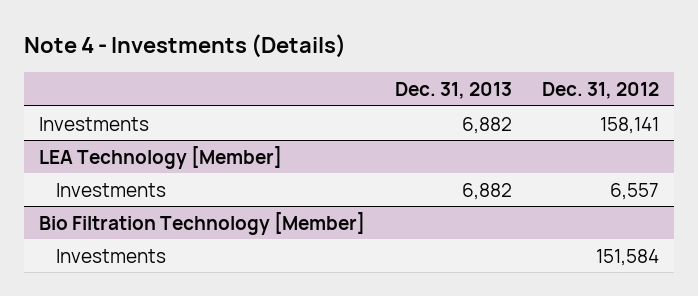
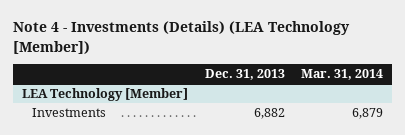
[23,34,346,59] Note 4 - Investments (Details) -> [13,21,351,54] Note 4 - Investments (Details) (LEA Technology [Member])
[542,81,660,99] Dec. 31, 2012 -> none
none -> [301,68,384,80] Mar. 31, 2014
[38,116,149,131] Investments -> none
[38,211,365,235] Bio Filtration Technology [Member] -> none
[55,248,166,263] Investments -> none

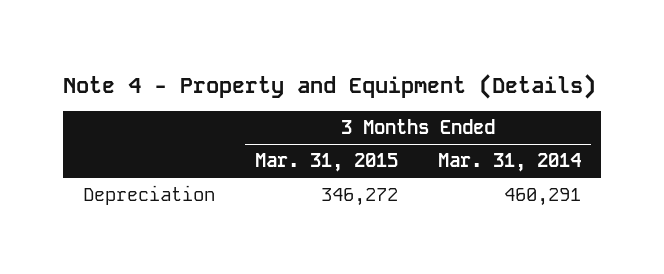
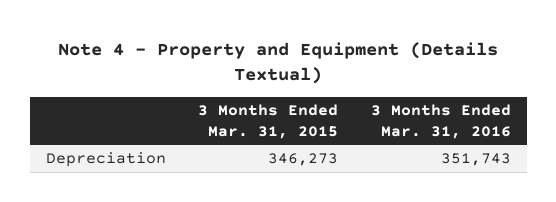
[63,73,597,99] Note 4 - Property and Equipment (Details) -> [58,42,499,85] Note 4 - Property and Equipment (Details Textual)
[437,153,581,173] Mar. 31, 2014 -> none
none -> [370,103,511,139] 3 Months Ended Mar. 31, 2016
[320,188,398,207] 346,272 -> [268,153,339,167] 346,273

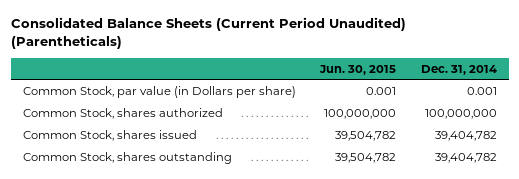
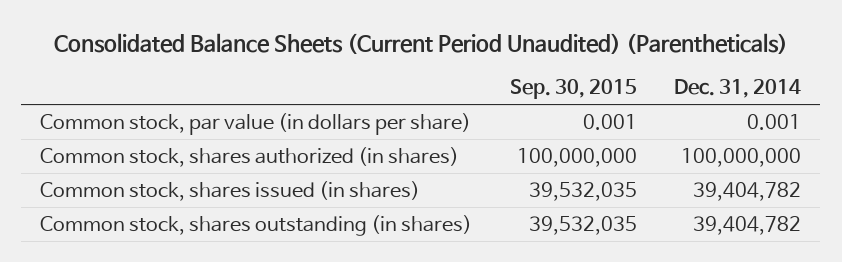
[319,64,397,75] Jun. 30, 2015 -> none
none -> [509,79,637,100] Sep. 30, 2015
[22,85,296,98] Common Stock, par value (in Dollars per share) -> [40,112,472,135] Common stock, par value (in dollars per share)
[22,107,223,119] Common Stock, shares authorized -> [40,146,460,167] Common stock, shares authorized (in shares)
[22,129,197,141] Common Stock, shares issued -> [40,180,421,201] Common stock, shares issued (in shares)
[22,151,232,164] Common Stock, shares outstanding -> [40,214,473,236] Common stock, shares outstanding (in shares)

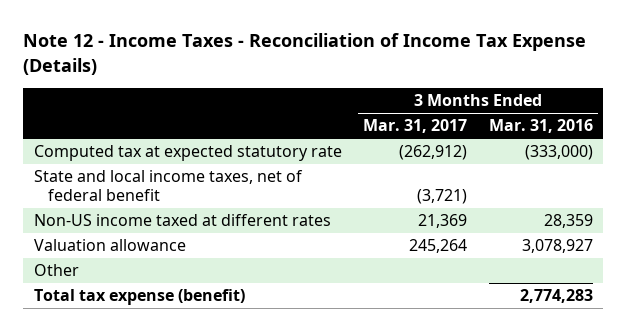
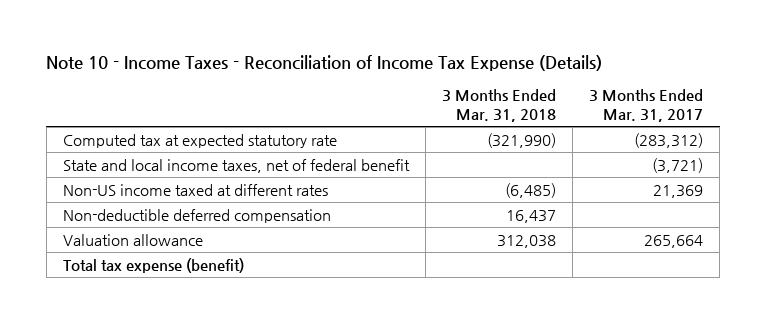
[22,33,586,76] Note 12 - Income Taxes - Reconciliation of Income Tax Expense (Details) -> [46,55,603,72] Note 10 - Income Taxes - Reconciliation of Income Tax Expense (Details)
[488,119,593,134] Mar. 31, 2016 -> none
none -> [441,89,556,122] 3 Months Ended Mar. 31, 2018
[399,145,468,161] (262,912) -> [634,132,704,148] (283,312)
[33,264,79,277] Other -> none
none -> [62,208,331,223] Non-deductible deferred compensation
[409,239,468,254] 245,264 -> [644,234,704,248] 265,664

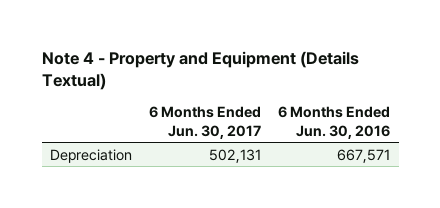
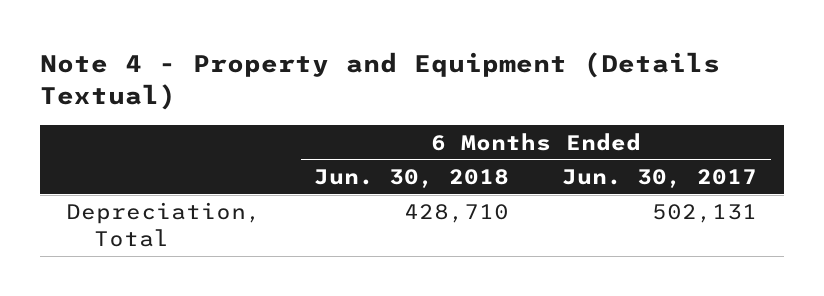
[278,106,391,139] 6 Months Ended Jun. 30, 2016 -> none
none -> [314,169,510,189] Jun. 30, 2018
[50,148,133,163] Depreciation -> [66,202,262,248] Depreciation, Total

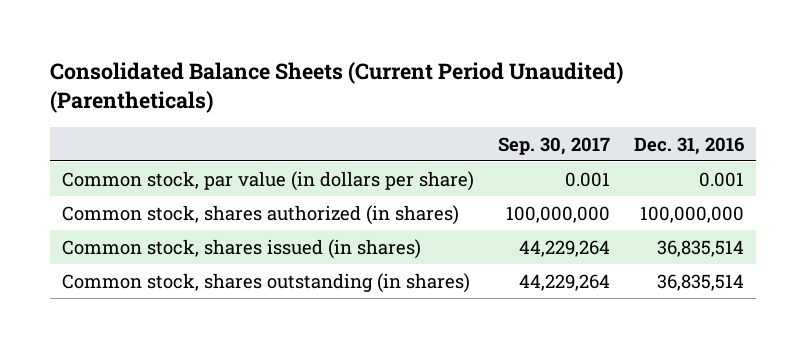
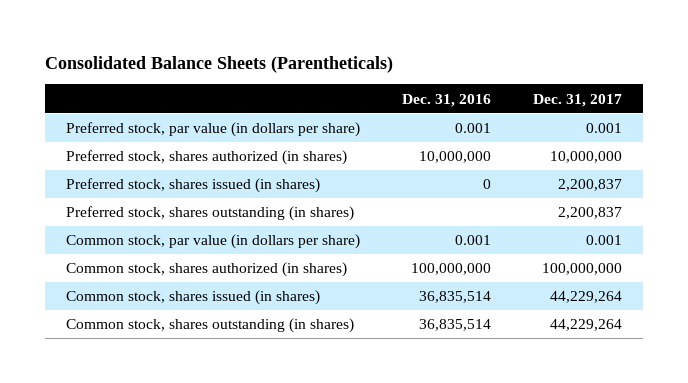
[50,62,624,114] Consolidated Balance Sheets (Current Period Unaudited) (Parentheticals) -> [45,56,394,74] Consolidated Balance Sheets (Parentheticals)
[498,136,611,155] Sep. 30, 2017 -> none
none -> [533,93,623,107] Dec. 31, 2017
none -> [66,122,361,138] Preferred stock, par value (in dollars per share)
none -> [66,150,348,166] Preferred stock, shares authorized (in shares)
none -> [66,178,321,194] Preferred stock, shares issued (in shares)
none -> [66,206,355,222] Preferred stock, shares outstanding (in shares)

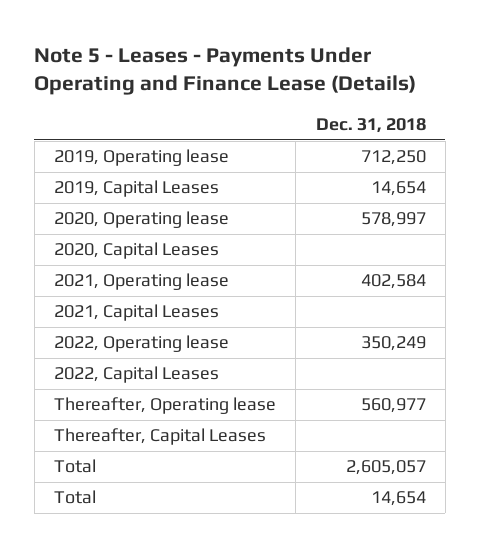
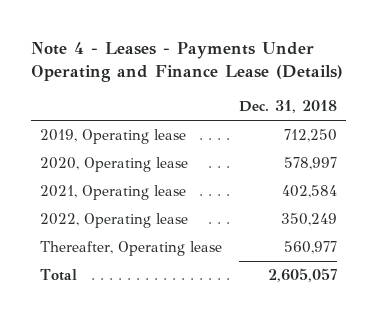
[34,47,417,96] Note 5 - Leases - Payments Under Operating and Finance Lease (Details) -> [30,42,343,83] Note 4 - Leases - Payments Under Operating and Finance Lease (Details)
[53,180,219,198] 2019, Capital Leases -> none
[53,242,219,260] 2020, Capital Leases -> none
[53,304,219,322] 2021, Capital Leases -> none
[53,366,219,384] 2022, Capital Leases -> none
[53,428,266,446] Thereafter, Capital Leases -> none
[53,490,96,505] Total -> none

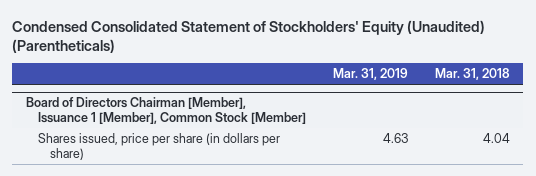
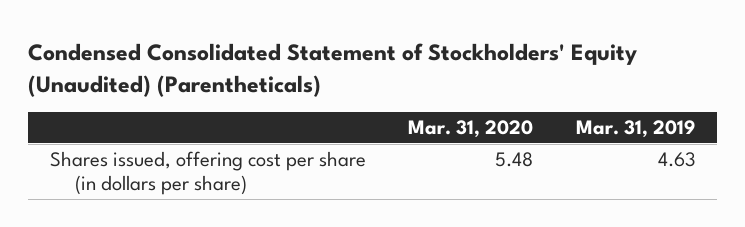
[434,68,510,81] Mar. 31, 2018 -> none
none -> [408,120,534,139] Mar. 31, 2020
[25,97,307,124] Board of Directors Chairman [Member], Issuance 1 [Member], Common Stock [Member] -> none
[38,133,281,160] Shares issued, price per share (in dollars per share) -> [49,150,366,196] Shares issued, offering cost per share (in dollars per share)

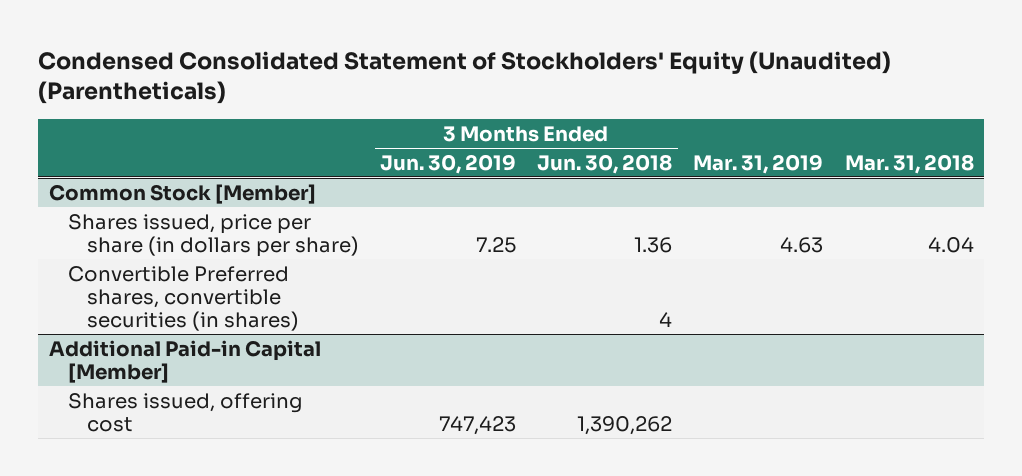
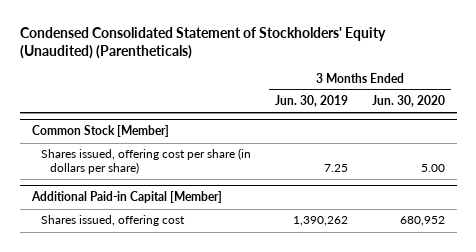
[537,153,673,174] Jun. 30, 2018 -> none
[693,153,824,174] Mar. 31, 2019 -> none
[844,153,974,174] Mar. 31, 2018 -> none
none -> [371,95,445,108] Jun. 30, 2020
[67,265,299,331] Convertible Preferred shares, convertible securities (in shares) -> none
[67,213,359,257] Shares issued, price per share (in dollars per share) -> [40,148,251,175] Shares issued, offering cost per share (in dollars per share)
[439,415,517,435] 747,423 -> [292,216,348,227] 1,390,262

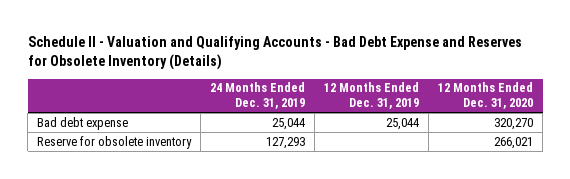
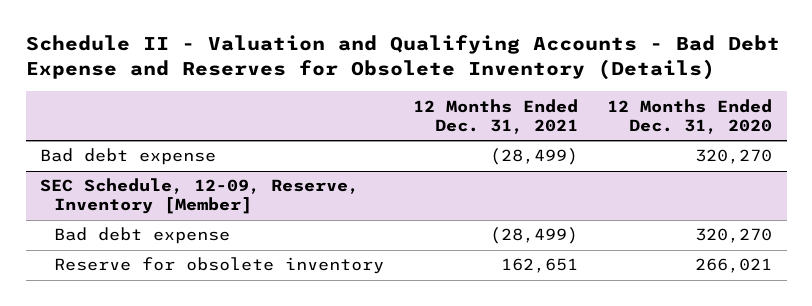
[210,82,306,110] 24 Months Ended Dec. 31, 2019 -> none
[324,82,420,110] 12 Months Ended Dec. 31, 2019 -> none
none -> [412,98,578,134] 12 Months Ended Dec. 31, 2021
none -> [40,178,360,215] SEC Schedule, 12-09, Reserve, Inventory [Member]
none -> [53,227,230,245] Bad debt expense

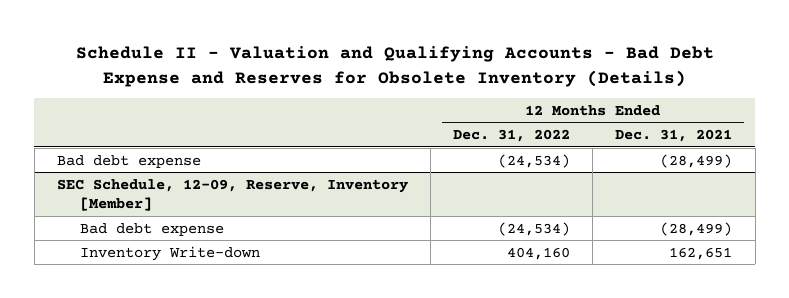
[607,98,773,134] 12 Months Ended Dec. 31, 2020 -> none
none -> [453,129,571,143] Dec. 31, 2022
[53,257,384,275] Reserve for obsolete inventory -> [80,245,261,261] Inventory Write-down

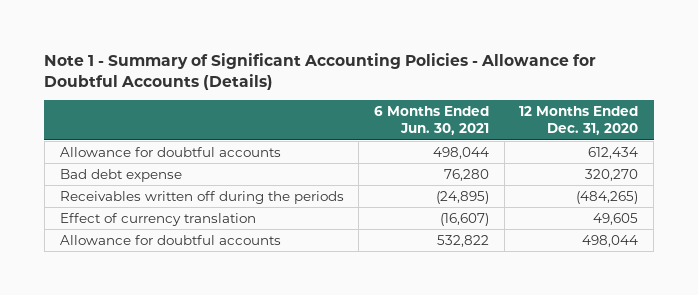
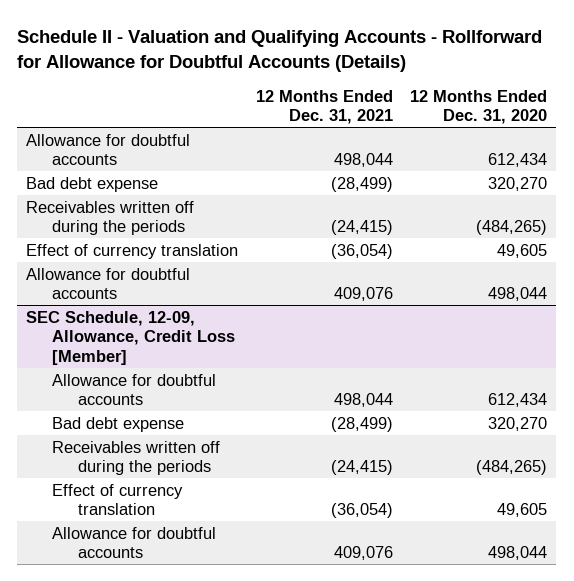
[44,52,597,90] Note 1 - Summary of Significant Accounting Policies - Allowance for Doubtful Accounts (Details) -> [17,29,543,72] Schedule II - Valuation and Qualifying Accounts - Rollforward for Allowance for Doubtful Accounts (Details)
[374,105,490,136] 6 Months Ended Jun. 30, 2021 -> none
none -> [255,89,393,125] 12 Months Ended Dec. 31, 2021
none -> [26,310,236,365] SEC Schedule, 12-09, Allowance, Credit Loss [Member]
none -> [52,373,217,406] Allowance for doubtful accounts
none -> [52,416,185,432] Bad debt expense
none -> [52,440,221,476] Receivables written off during the periods
none -> [52,483,184,516] Effect of currency translation
none -> [52,526,217,559] Allowance for doubtful accounts

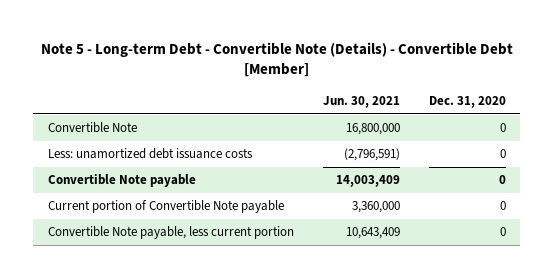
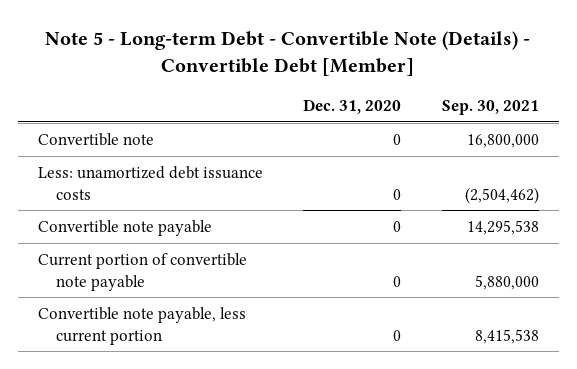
[322,95,400,108] Jun. 30, 2021 -> none
none -> [441,99,539,115] Sep. 30, 2021
[47,122,137,134] Convertible Note -> [38,132,155,146] Convertible note
[47,174,196,188] Convertible Note payable -> [38,219,213,236] Convertible note payable
[47,200,284,214] Current portion of Convertible Note payable -> [38,252,248,291] Current portion of convertible note payable
[47,226,294,240] Convertible Note payable, less current portion -> [38,306,247,345] Convertible note payable, less current portion

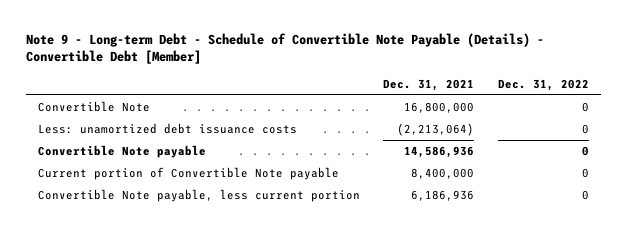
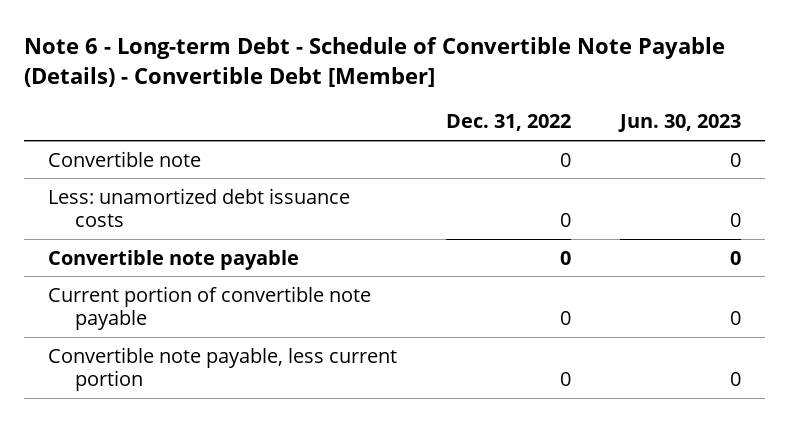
[25,32,544,65] Note 9 - Long-term Debt - Schedule of Convertible Note Payable (Details) - Convertible Debt [Member] -> [23,36,725,87] Note 6 - Long-term Debt - Schedule of Convertible Note Payable (Details) - Convertible Debt [Member]
[383,78,475,91] Dec. 31, 2021 -> none
none -> [617,114,741,133] Jun. 30, 2023
[37,101,150,113] Convertible Note -> [48,150,202,167] Convertible note
[37,145,206,159] Convertible Note payable -> [48,249,300,270] Convertible note payable
[37,167,339,181] Current portion of Convertible Note payable -> [48,285,372,331] Current portion of convertible note payable
[37,189,360,203] Convertible Note payable, less current portion -> [48,346,398,392] Convertible note payable, less current portion

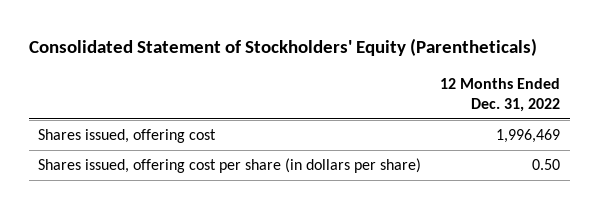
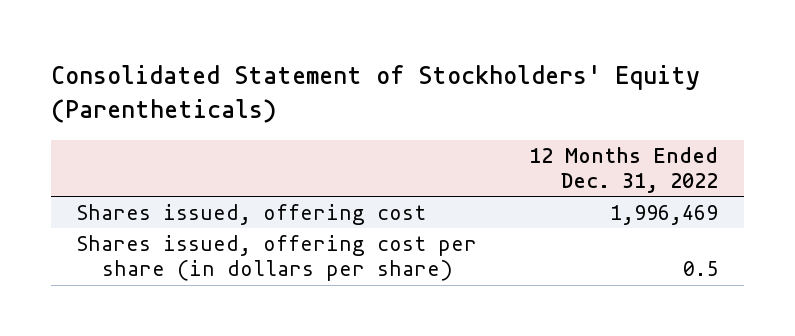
[532,159,561,171] 0.50 -> [683,261,719,277] 0.5

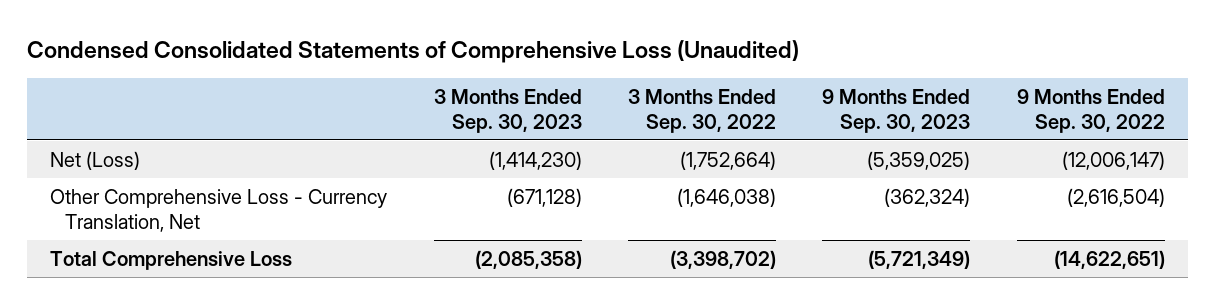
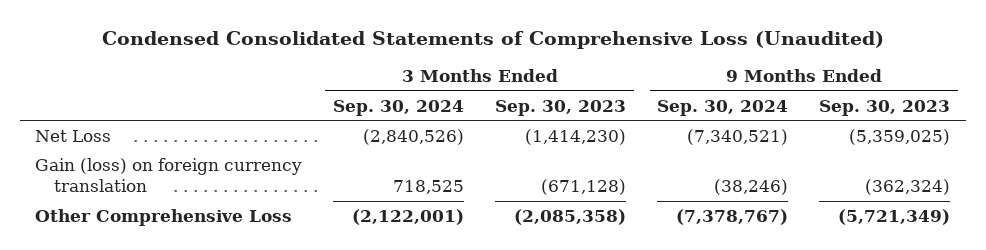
[627,88,776,133] 3 Months Ended Sep. 30, 2022 -> none
[1016,88,1165,133] 9 Months Ended Sep. 30, 2022 -> none
none -> [333,99,465,116] Sep. 30, 2024
none -> [657,99,789,116] Sep. 30, 2024
[50,150,141,170] Net (Loss) -> [35,129,112,142] Net Loss
[50,188,388,232] Other Comprehensive Loss - Currency Translation, Net -> [35,157,303,192] Gain (loss) on foreign currency translation
[50,250,293,270] Total Comprehensive Loss -> [35,208,293,226] Other Comprehensive Loss

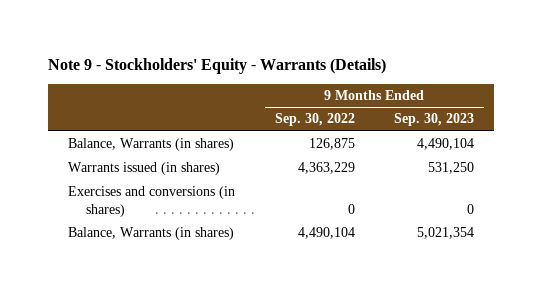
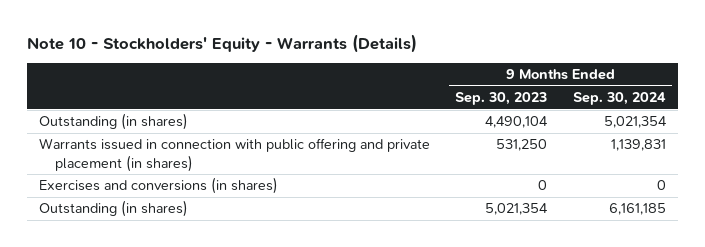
[48,57,387,74] Note 9 - Stockholders' Equity - Warrants (Details) -> [26,33,417,53] Note 10 - Stockholders' Equity - Warrants (Details)
[274,113,355,127] Sep. 30, 2022 -> none
none -> [572,92,666,106] Sep. 30, 2024
[67,138,234,152] Balance, Warrants (in shares) -> [39,113,189,131] Outstanding (in shares)
[67,162,220,176] Warrants issued (in shares) -> [39,138,431,172] Warrants issued in connection with public offering and private placement (in shares)
[67,227,234,241] Balance, Warrants (in shares) -> [39,200,189,218] Outstanding (in shares)

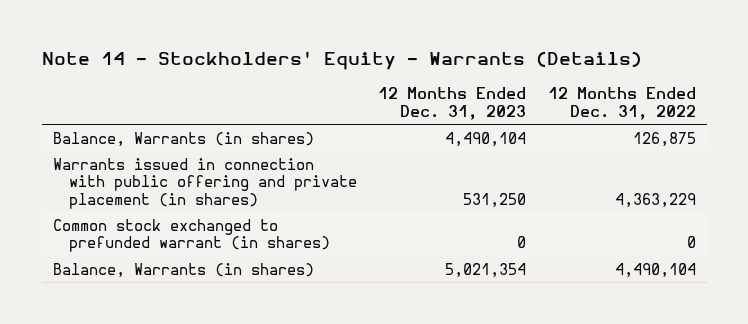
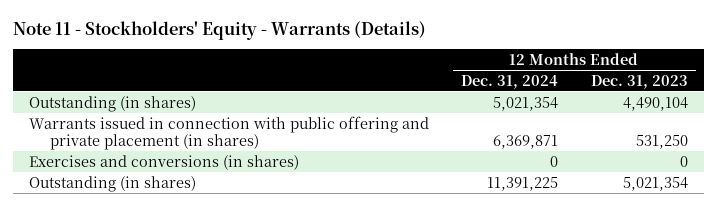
[41,51,642,71] Note 14 - Stockholders' Equity - Warrants (Details) -> [12,21,426,41] Note 11 - Stockholders' Equity - Warrants (Details)
[547,87,696,120] 12 Months Ended Dec. 31, 2022 -> none
none -> [461,74,559,89] Dec. 31, 2024
[52,131,314,147] Balance, Warrants (in shares) -> [28,95,196,112] Outstanding (in shares)
[52,218,331,253] Common stock exchanged to prefunded warrant (in shares) -> none
none -> [28,154,299,170] Exercises and conversions (in shares)
[52,262,314,278] Balance, Warrants (in shares) -> [28,175,196,192] Outstanding (in shares)

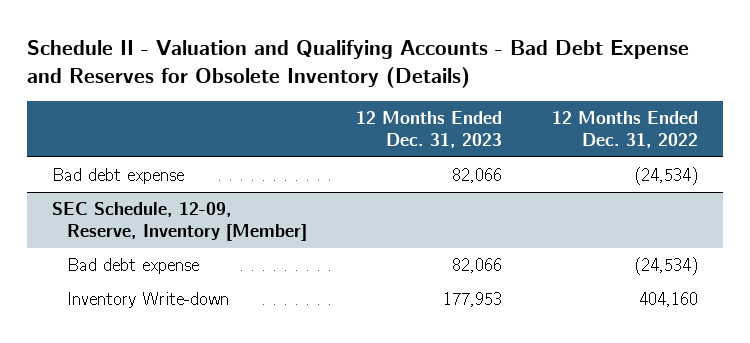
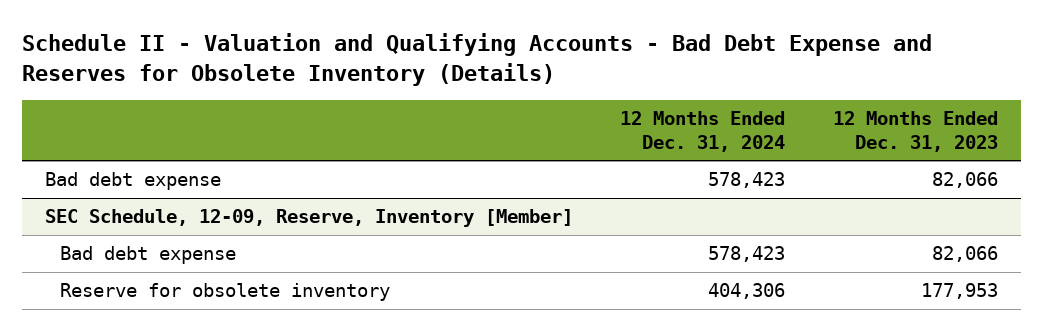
[551,111,698,148] 12 Months Ended Dec. 31, 2022 -> none
none -> [620,111,786,153] 12 Months Ended Dec. 31, 2024
[66,292,229,309] Inventory Write-down -> [60,283,391,302] Reserve for obsolete inventory

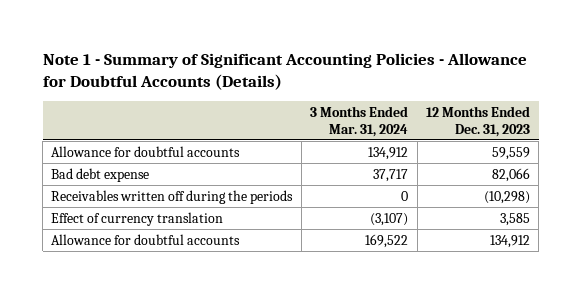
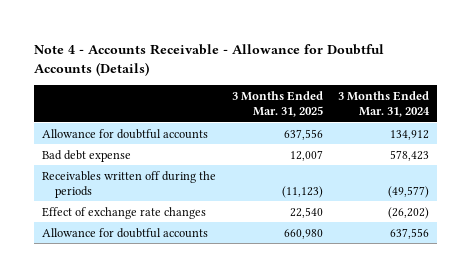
[42,52,527,90] Note 1 - Summary of Significant Accounting Policies - Allowance for Doubtful Accounts (Details) -> [34,43,385,76] Note 4 - Accounts Receivable - Allowance for Doubtful Accounts (Details)
[425,105,530,137] 12 Months Ended Dec. 31, 2023 -> none
none -> [231,90,323,118] 3 Months Ended Mar. 31, 2025
[373,168,409,182] 37,717 -> [390,149,430,161] 578,423
[401,190,409,201] 0 -> [388,185,430,198] (49,577)
[51,211,224,226] Effect of currency translation -> [42,206,207,219] Effect of exchange rate changes
[370,212,409,226] (3,107) -> [388,206,430,219] (26,202)
[365,233,409,248] 169,522 -> [390,227,430,239] 637,556

